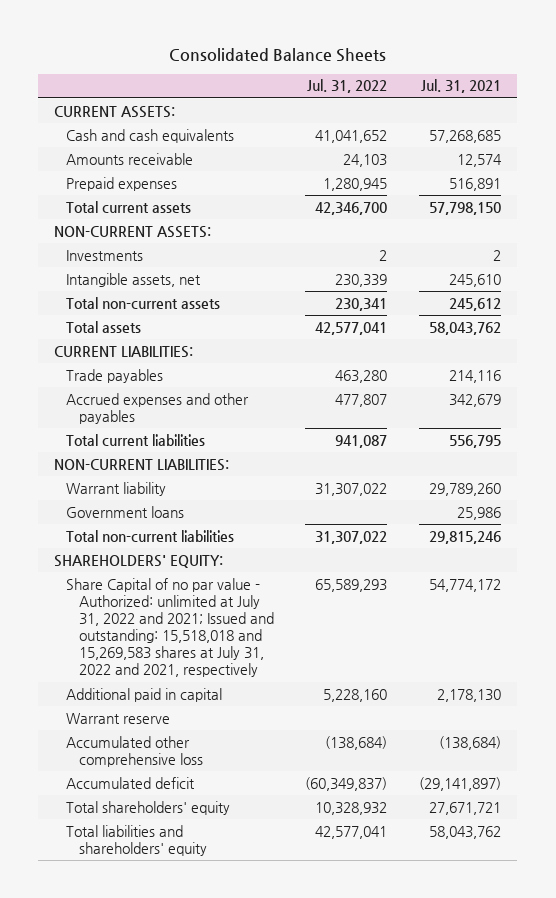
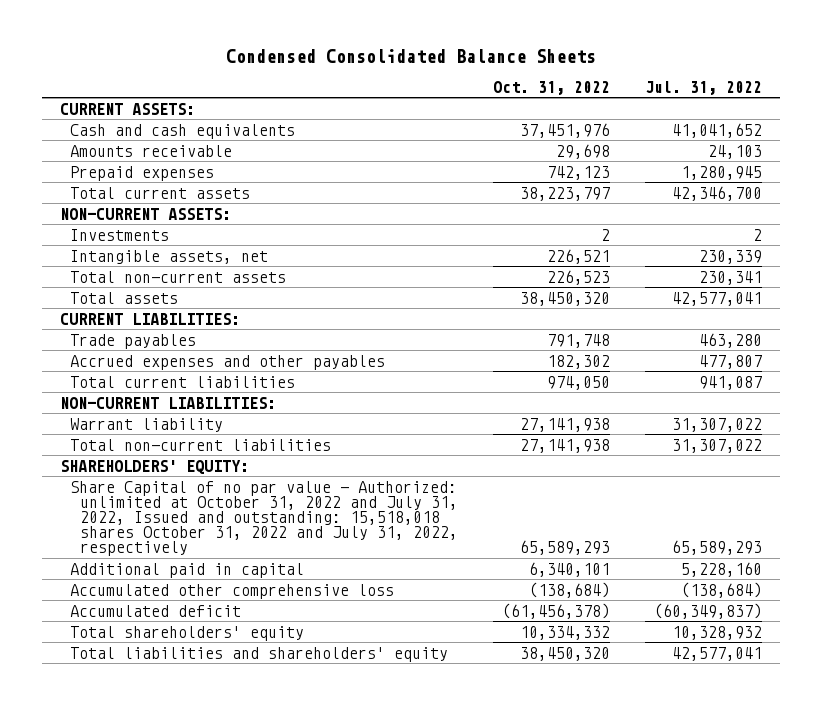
[168,47,386,62] Consolidated Balance Sheets -> [226,48,597,63] Condensed Consolidated Balance Sheets
[421,79,502,94] Jul. 31, 2021 -> none
none -> [493,80,611,95] Oct. 31, 2022
[66,505,185,518] Government loans -> none
[66,577,274,678] Share Capital of no par value - Authorized: unlimited at July 31, 2022 and 2021; Issued and outstanding: 15,518,018 and 15,269,583 shares at July 31, 2022 and 2021, respectively -> [69,480,458,557] Share Capital of no par value - Authorized: unlimited at October 31, 2022 and July 31, 2022, Issued and outstanding: 15,518,018 shares October 31, 2022 and July 31, 2022, respectively
[66,712,171,724] Warrant reserve -> none

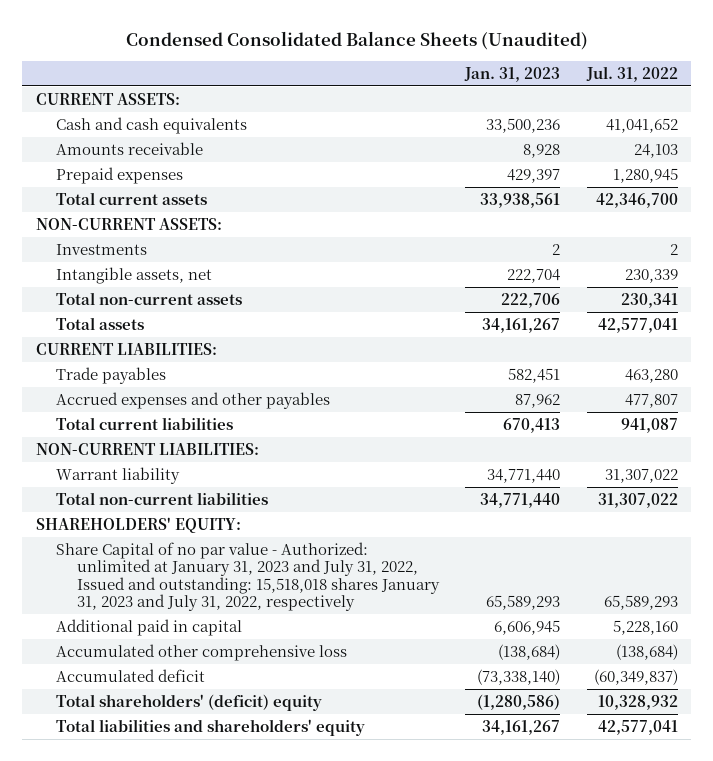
[226,48,597,63] Condensed Consolidated Balance Sheets -> [125,30,588,50] Condensed Consolidated Balance Sheets (Unaudited)
[493,80,611,95] Oct. 31, 2022 -> none
none -> [464,66,561,82] Jan. 31, 2023
[69,480,458,557] Share Capital of no par value - Authorized: unlimited at October 31, 2022 and July 31, 2022, Issued and outstanding: 15,518,018 shares October 31, 2022 and July 31, 2022, respectively -> [56,542,440,611] Share Capital of no par value - Authorized: unlimited at January 31, 2023 and July 31, 2022, Issued and outstanding: 15,518,018 shares January 31, 2023 and July 31, 2022, respectively
[69,625,304,641] Total shareholders' equity -> [56,694,323,712] Total shareholders' (deficit) equity

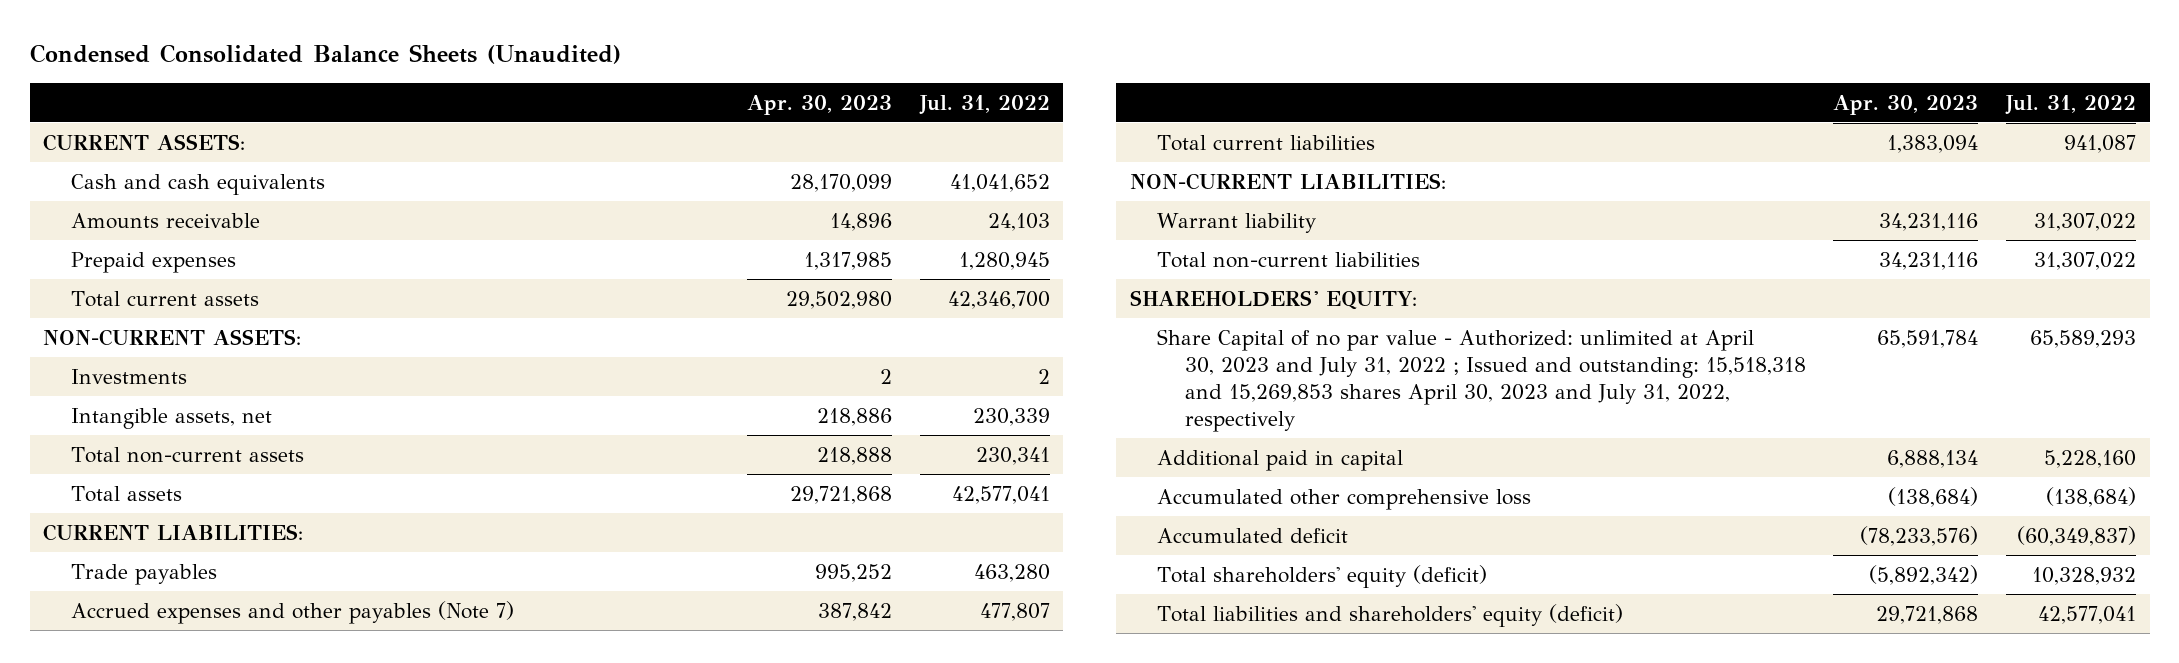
[464,66,561,82] Jan. 31, 2023 -> none
none -> [747,94,893,115] Apr. 30, 2023
[56,392,331,410] Accrued expenses and other payables -> [71,600,515,624] Accrued expenses and other payables (Note 7)
[56,542,440,611] Share Capital of no par value - Authorized: unlimited at January 31, 2023 and July 31, 2022, Issued and outstanding: 15,518,018 shares January 31, 2023 and July 31, 2022, respectively -> [1157,328,1807,432] Share Capital of no par value - Authorized: unlimited at April 30, 2023 and July 31, 2022 ; Issued and outstanding: 15,518,318 and 15,269,853 shares April 30, 2023 and July 31, 2022, respectively
[56,694,323,712] Total shareholders' (deficit) equity -> [1157,564,1488,588] Total shareholders' equity (deficit)
[56,719,366,737] Total liabilities and shareholders' equity -> [1157,603,1624,627] Total liabilities and shareholders' equity (deficit)

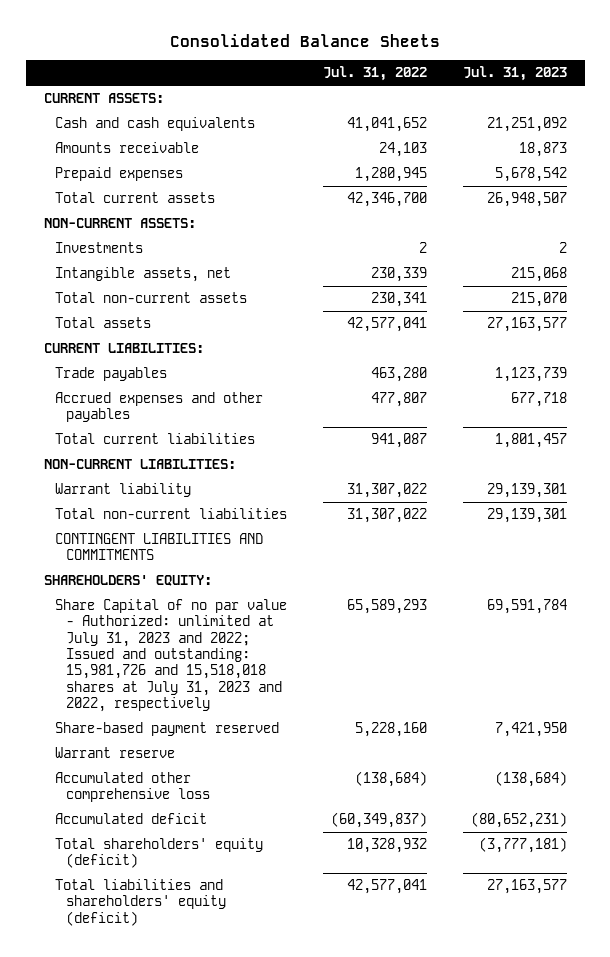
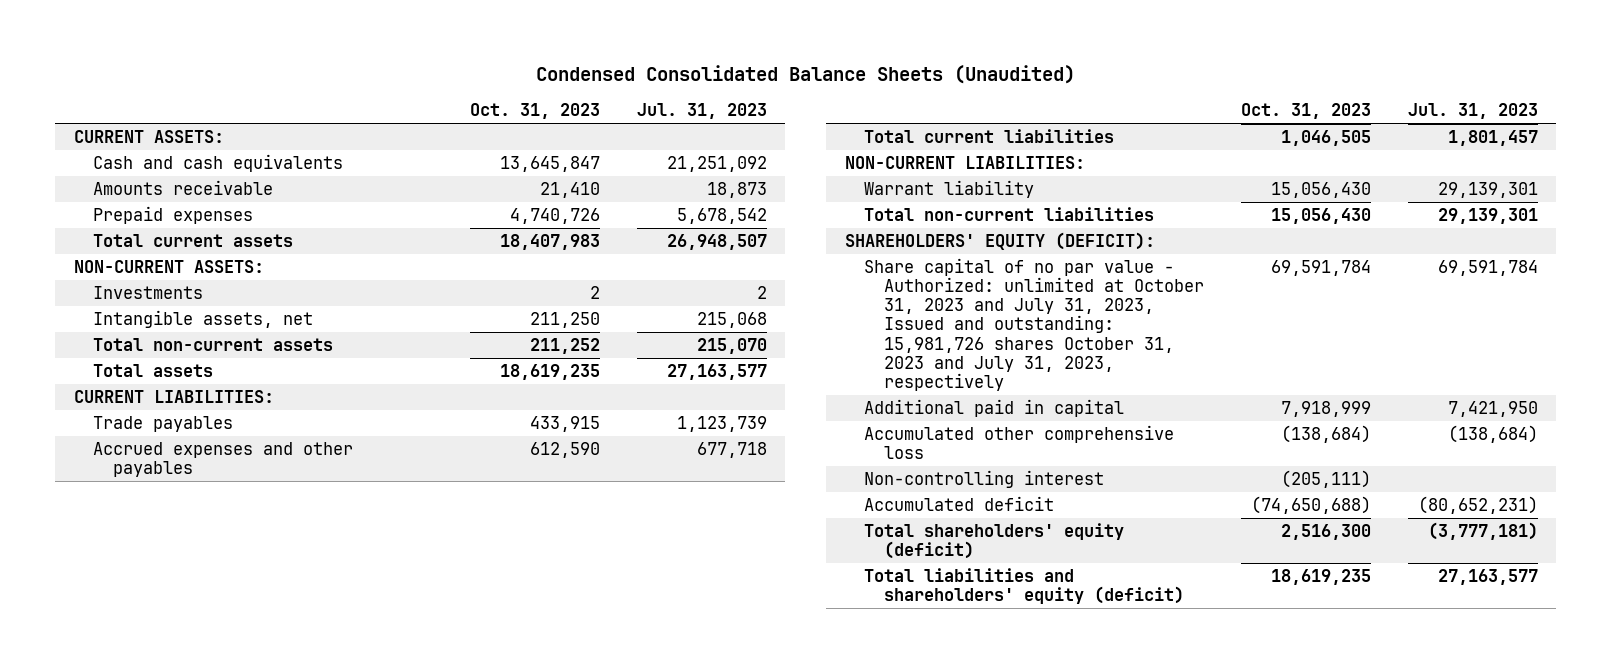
[170,33,441,47] Consolidated Balance Sheets -> [535,64,1075,84] Condensed Consolidated Balance Sheets (Unaudited)
[322,66,427,82] Jul. 31, 2022 -> none
none -> [469,103,600,120] Oct. 31, 2023
[54,533,263,561] CONTINGENT LIABILITIES AND COMMITMENTS -> none
[54,747,175,759] Warrant reserve -> none
[43,575,212,587] SHAREHOLDERS' EQUITY: -> [844,231,1155,250] SHAREHOLDERS' EQUITY (DEFICIT):
[54,599,287,712] Share Capital of no par value - Authorized: unlimited at July 31, 2023 and 2022; Issued and outstanding: 15,981,726 and 15,518,018 shares at July 31, 2023 and 2022, respectively -> [864,257,1204,391] Share capital of no par value - Authorized: unlimited at October 31, 2023 and July 31, 2023, Issued and outstanding: 15,981,726 shares October 31, 2023 and July 31, 2023, respectively
[54,722,279,737] Share-based payment reserved -> [864,398,1125,417] Additional paid in capital
none -> [864,469,1105,488] Non-controlling interest

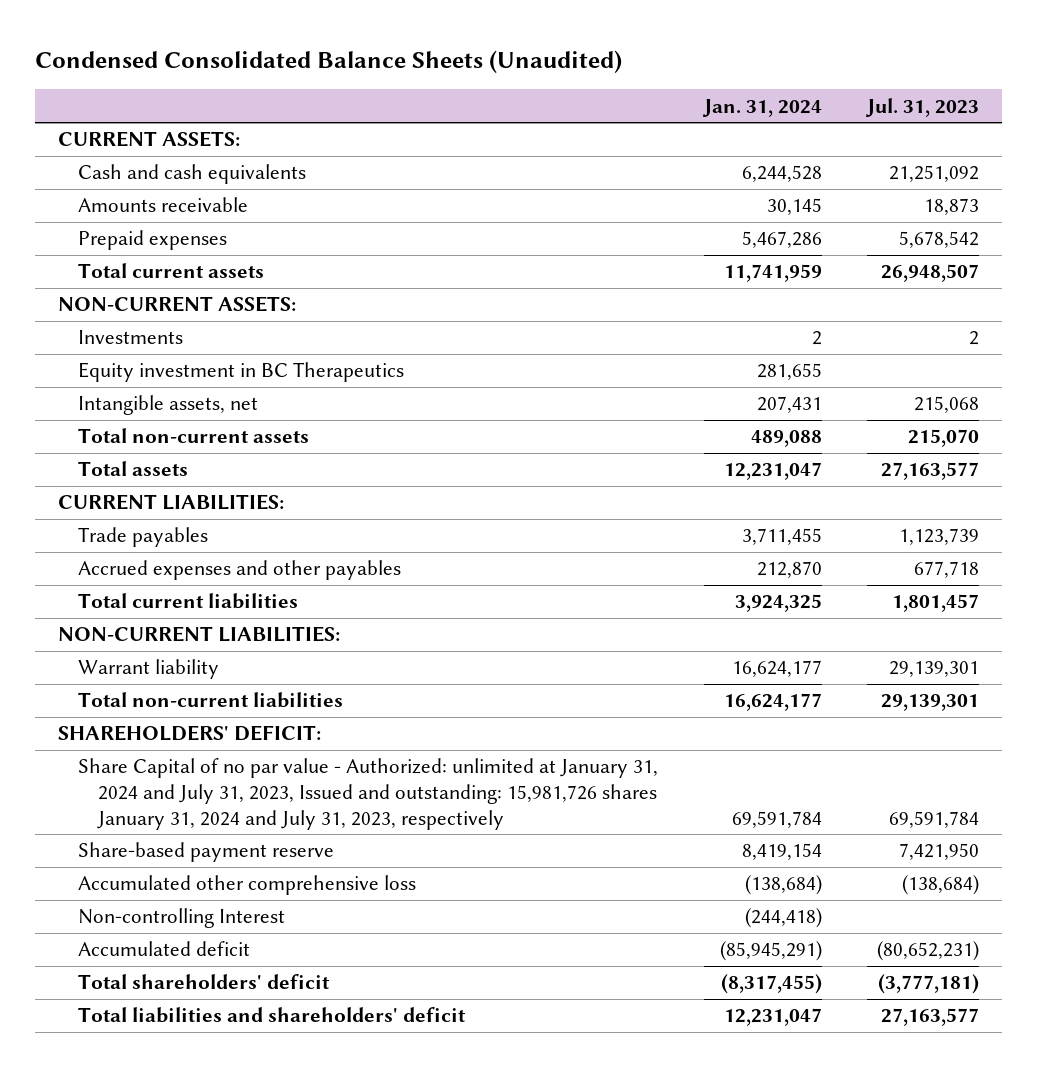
[469,103,600,120] Oct. 31, 2023 -> none
none -> [701,98,822,117] Jan. 31, 2024
none -> [77,362,404,383] Equity investment in BC Therapeutics
[844,231,1155,250] SHAREHOLDERS' EQUITY (DEFICIT): -> [58,725,322,742] SHAREHOLDERS' DEFICIT:
[864,257,1204,391] Share capital of no par value - Authorized: unlimited at October 31, 2023 and July 31, 2023, Issued and outstanding: 15,981,726 shares October 31, 2023 and July 31, 2023, respectively -> [77,758,658,830] Share Capital of no par value - Authorized: unlimited at January 31, 2024 and July 31, 2023, Issued and outstanding: 15,981,726 shares January 31, 2024 and July 31, 2023, respectively
[864,398,1125,417] Additional paid in capital -> [77,842,334,863] Share-based payment reserve
[864,469,1105,488] Non-controlling interest -> [77,908,285,929] Non-controlling Interest
[864,522,1125,560] Total shareholders' equity (deficit) -> [77,974,330,990] Total shareholders' deficit
[864,567,1184,605] Total liabilities and shareholders' equity (deficit) -> [77,1007,466,1024] Total liabilities and shareholders' deficit

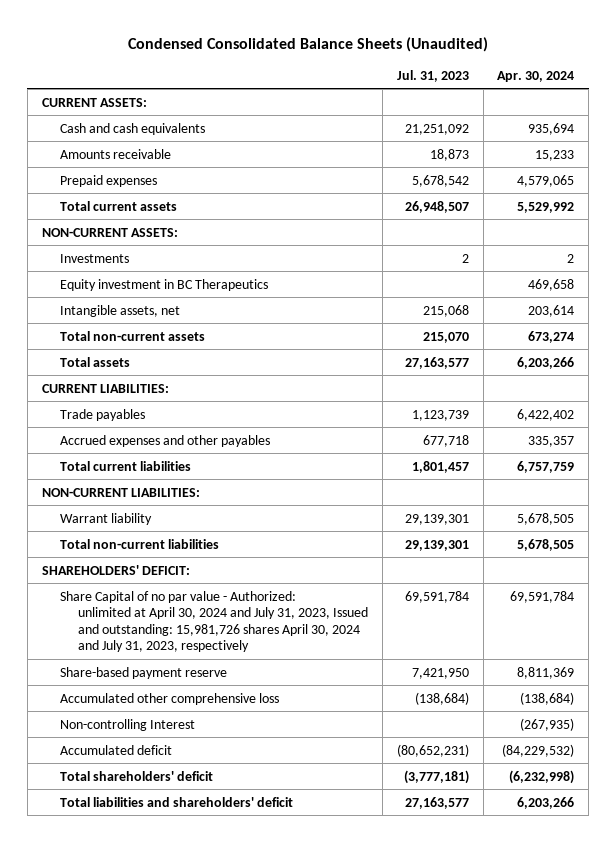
[701,98,822,117] Jan. 31, 2024 -> none
none -> [497,70,575,82] Apr. 30, 2024
[77,758,658,830] Share Capital of no par value - Authorized: unlimited at January 31, 2024 and July 31, 2023, Issued and outstanding: 15,981,726 shares January 31, 2024 and July 31, 2023, respectively -> [59,590,368,653] Share Capital of no par value - Authorized: unlimited at April 30, 2024 and July 31, 2023, Issued and outstanding: 15,981,726 shares April 30, 2024 and July 31, 2023, respectively

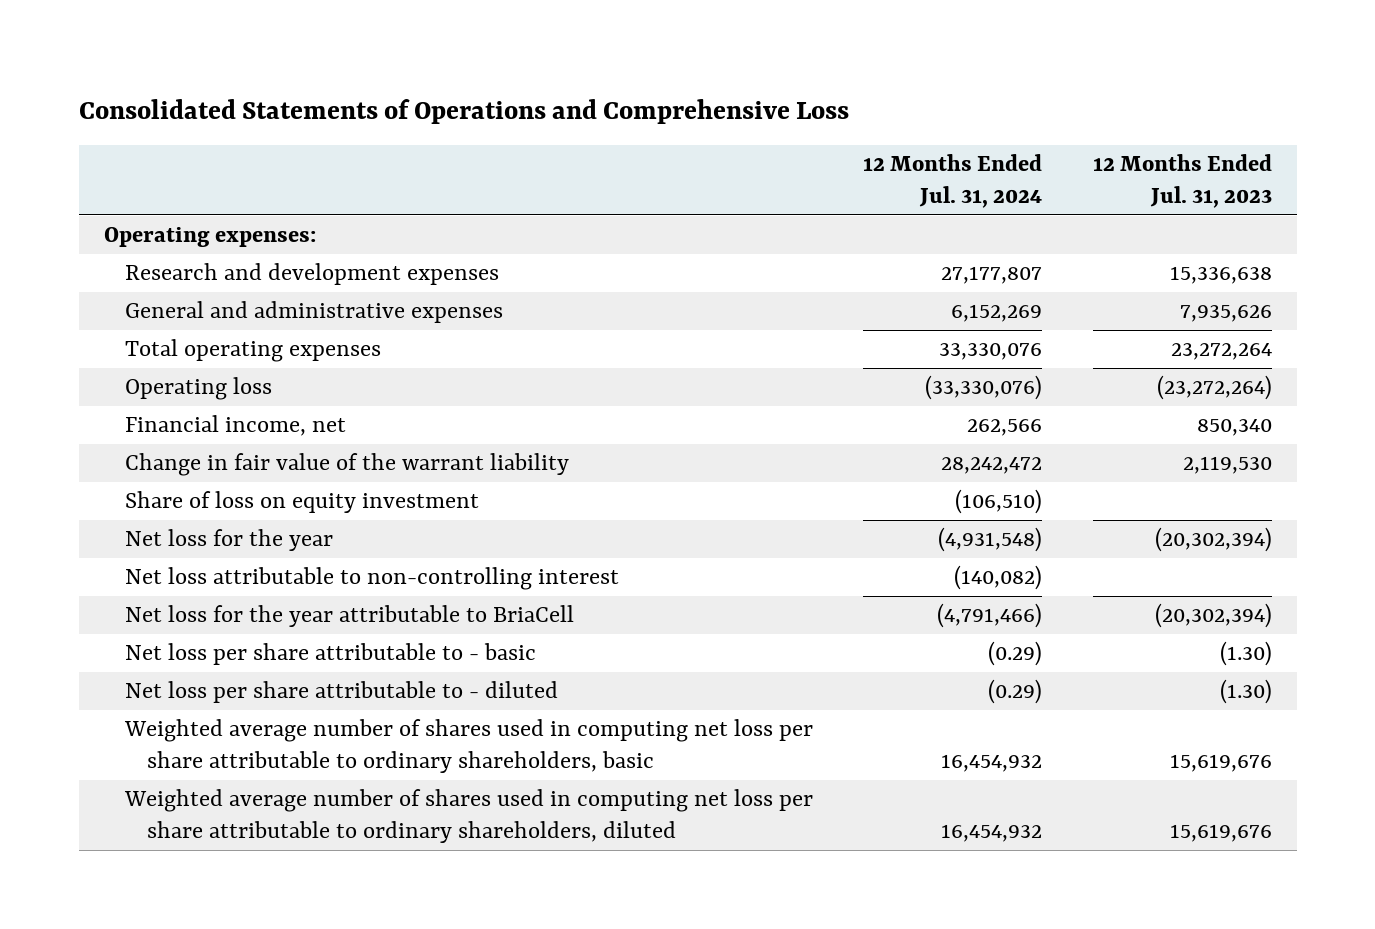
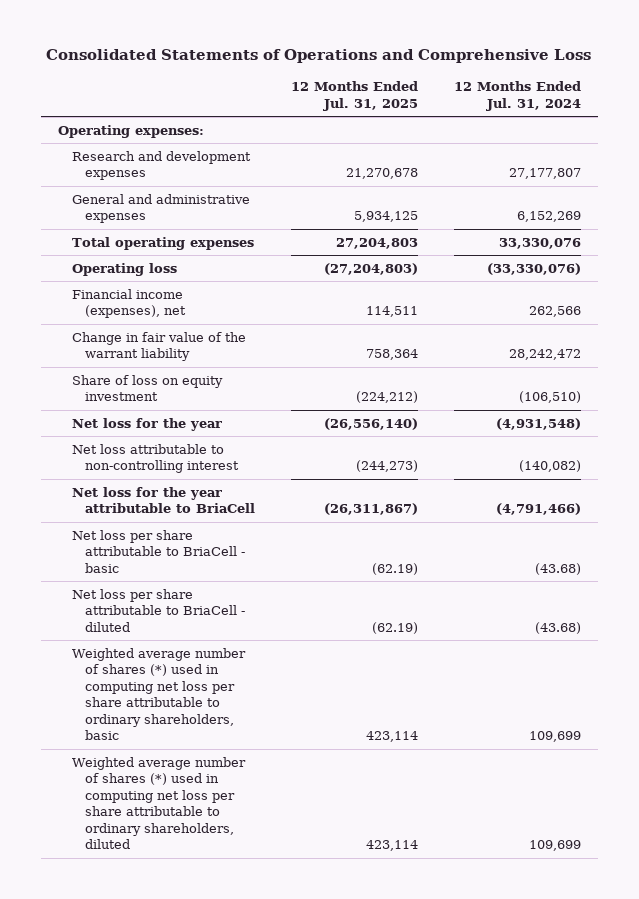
[1092,154,1272,209] 12 Months Ended Jul. 31, 2023 -> none
none -> [290,81,418,111] 12 Months Ended Jul. 31, 2025
[125,415,347,437] Financial income, net -> [71,288,187,319] Financial income (expenses), net
[125,643,537,666] Net loss per share attributable to - basic -> [71,529,246,573] Net loss per share attributable to BriaCell - basic
[988,641,1043,667] (0.29) -> [534,562,581,575] (43.68)
[125,681,559,704] Net loss per share attributable to - diluted -> [71,588,246,632] Net loss per share attributable to BriaCell - diluted
[988,679,1043,705] (0.29) -> [534,621,581,634] (43.68)
[124,719,814,774] Weighted average number of shares used in computing net loss per share attributable to ordinary shareholders, basic -> [71,647,246,741] Weighted average number of shares (*) used in computing net loss per share attributable to ordinary shareholders, basic
[941,754,1043,773] 16,454,932 -> [528,731,581,743] 109,699
[124,789,814,844] Weighted average number of shares used in computing net loss per share attributable to ordinary shareholders, diluted -> [71,756,246,850] Weighted average number of shares (*) used in computing net loss per share attributable to ordinary shareholders, diluted
[941,824,1043,843] 16,454,932 -> [528,840,581,852] 109,699

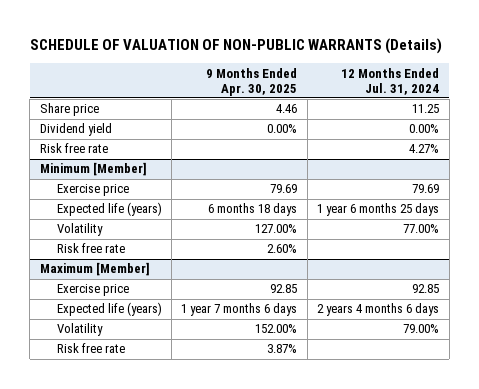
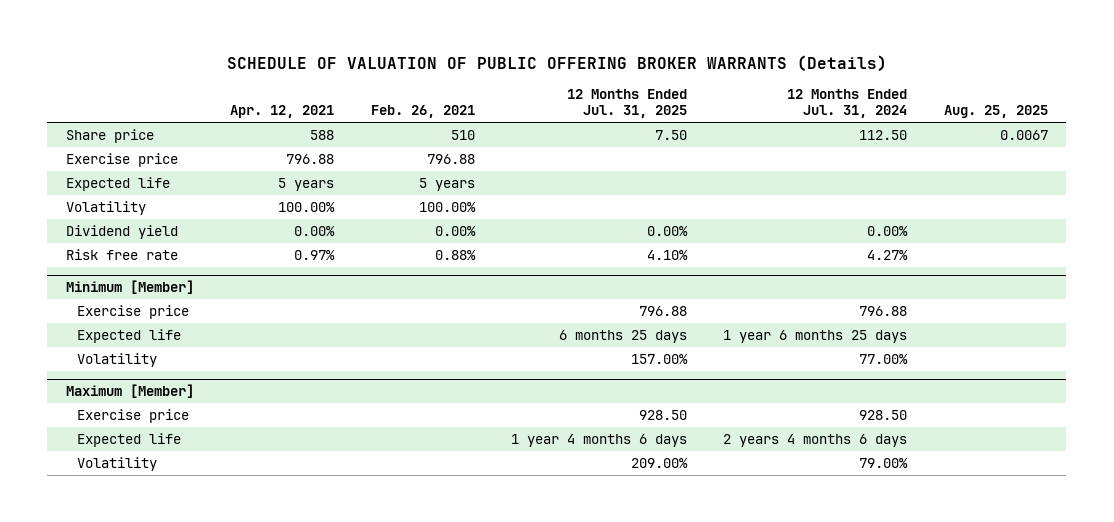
[29,38,442,55] SCHEDULE OF VALUATION OF NON-PUBLIC WARRANTS (Details) -> [226,54,887,71] SCHEDULE OF VALUATION OF PUBLIC OFFERING BROKER WARRANTS (Details)
[206,67,298,96] 9 Months Ended Apr. 30, 2025 -> none
none -> [230,105,335,119] Apr. 12, 2021
none -> [370,105,475,119] Feb. 26, 2021
none -> [567,88,688,119] 12 Months Ended Jul. 31, 2025
none -> [943,105,1048,119] Aug. 25, 2025
[412,104,440,114] 11.25 -> [859,129,908,140] 112.50
none -> [65,152,178,167] Exercise price
none -> [65,176,170,191] Expected life
none -> [65,200,146,215] Volatility
[412,184,440,194] 79.69 -> [859,305,908,316] 796.88
[56,202,162,217] Expected life (years) -> [77,328,182,343] Expected life
[56,243,125,254] Risk free rate -> none
[412,284,440,294] 92.85 -> [859,409,908,420] 928.50
[56,302,162,317] Expected life (years) -> [77,432,182,447] Expected life
[56,343,125,354] Risk free rate -> none

